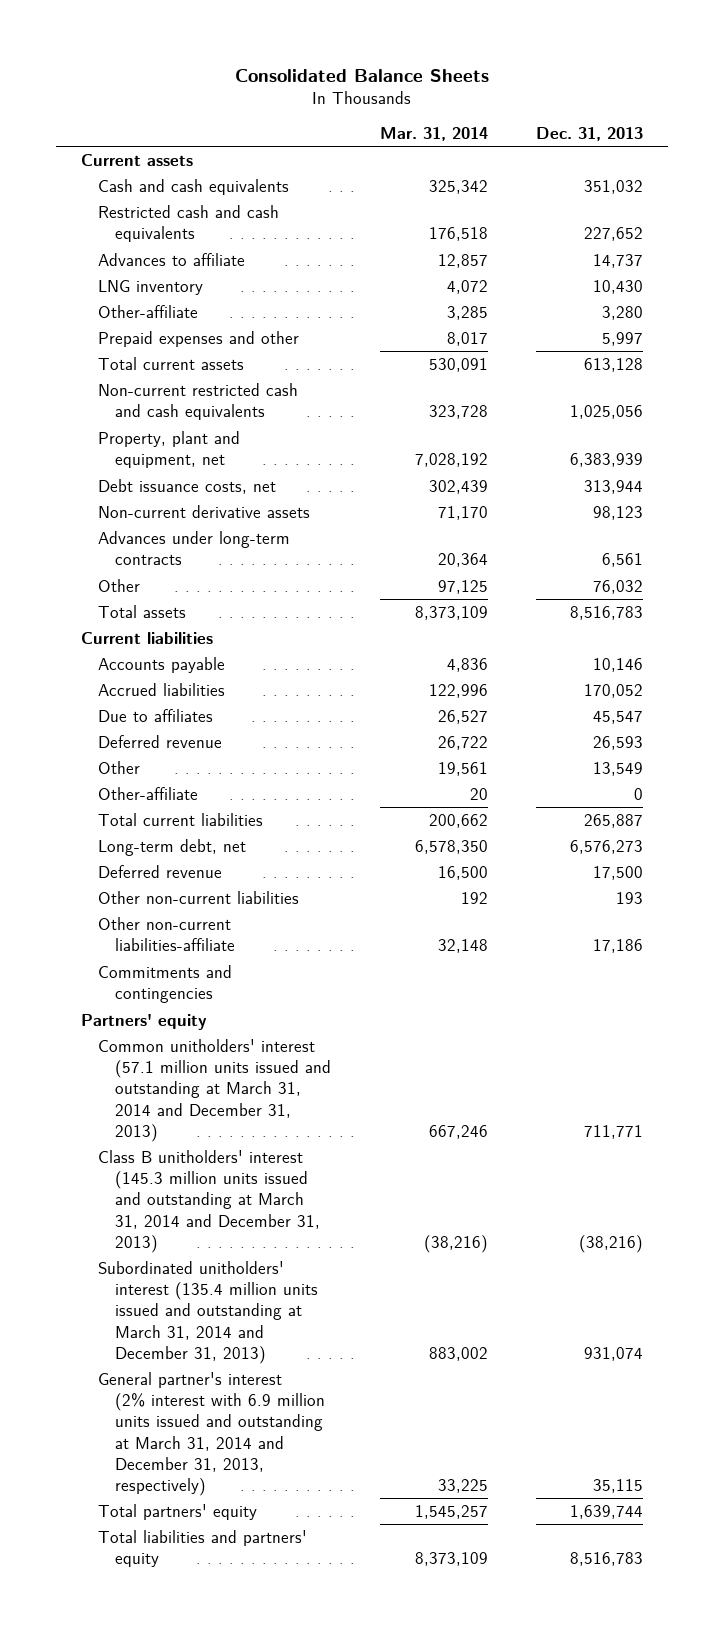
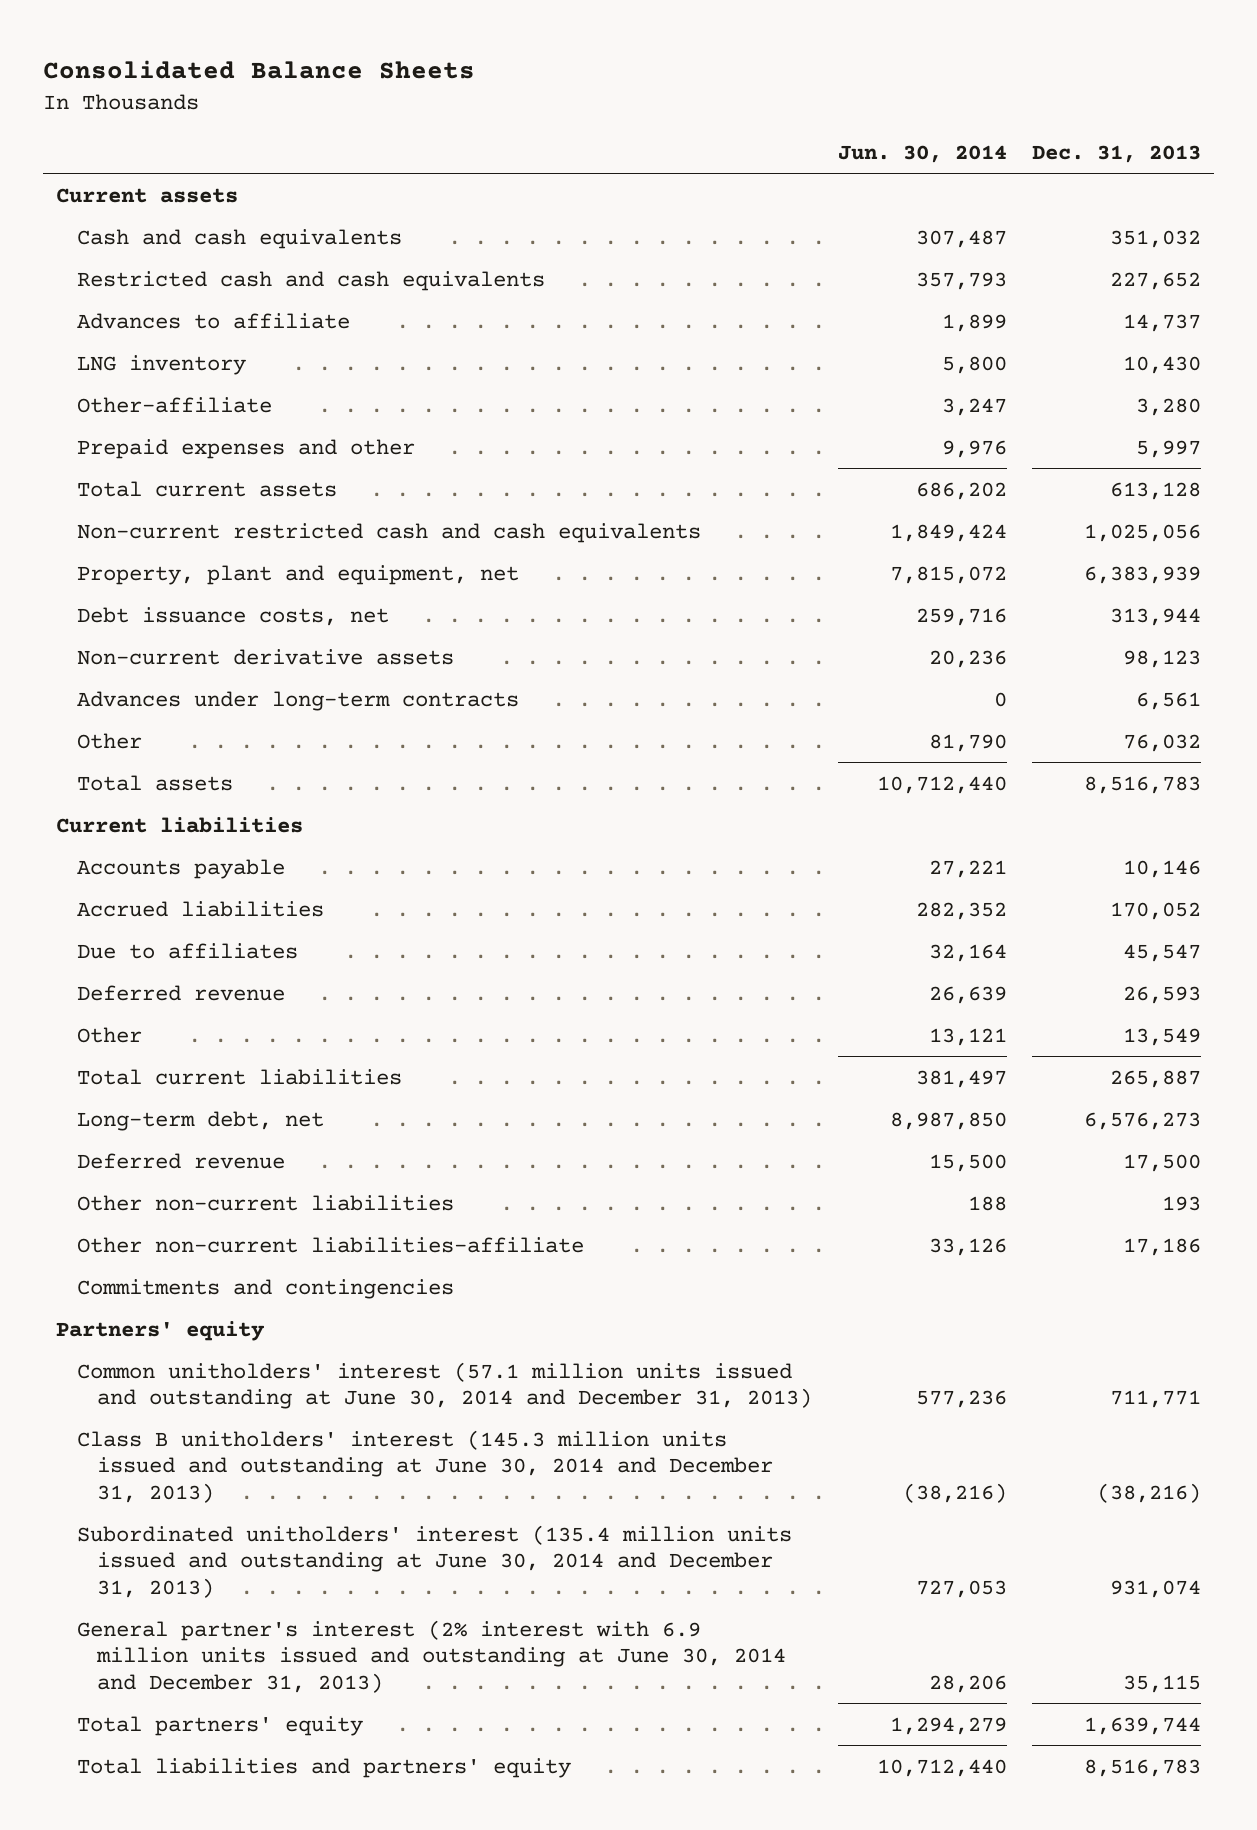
[379,126,488,141] Mar. 31, 2014 -> none
none -> [837,144,1007,163] Jun. 30, 2014
[97,786,198,800] Other-affiliate -> none
[97,1038,331,1142] Common unitholders' interest (57.1 million units issued and outstanding at March 31, 2014 and December 31, 2013) -> [76,1361,813,1410] Common unitholders' interest (57.1 million units issued and outstanding at June 30, 2014 and December 31, 2013)
[97,1149,320,1253] Class B unitholders' interest (145.3 million units issued and outstanding at March 31, 2014 and December 31, 2013) -> [76,1429,774,1503] Class B unitholders' interest (145.3 million units issued and outstanding at June 30, 2014 and December 31, 2013)
[97,1260,318,1364] Subordinated unitholders' interest (135.4 million units issued and outstanding at March 31, 2014 and December 31, 2013) -> [76,1524,792,1598] Subordinated unitholders' interest (135.4 million units issued and outstanding at June 30, 2014 and December 31, 2013)
[97,1371,325,1496] General partner's interest (2% interest with 6.9 million units issued and outstanding at March 31, 2014 and December 31, 2013, respectively) -> [76,1619,787,1693] General partner's interest (2% interest with 6.9 million units issued and outstanding at June 30, 2014 and December 31, 2013)

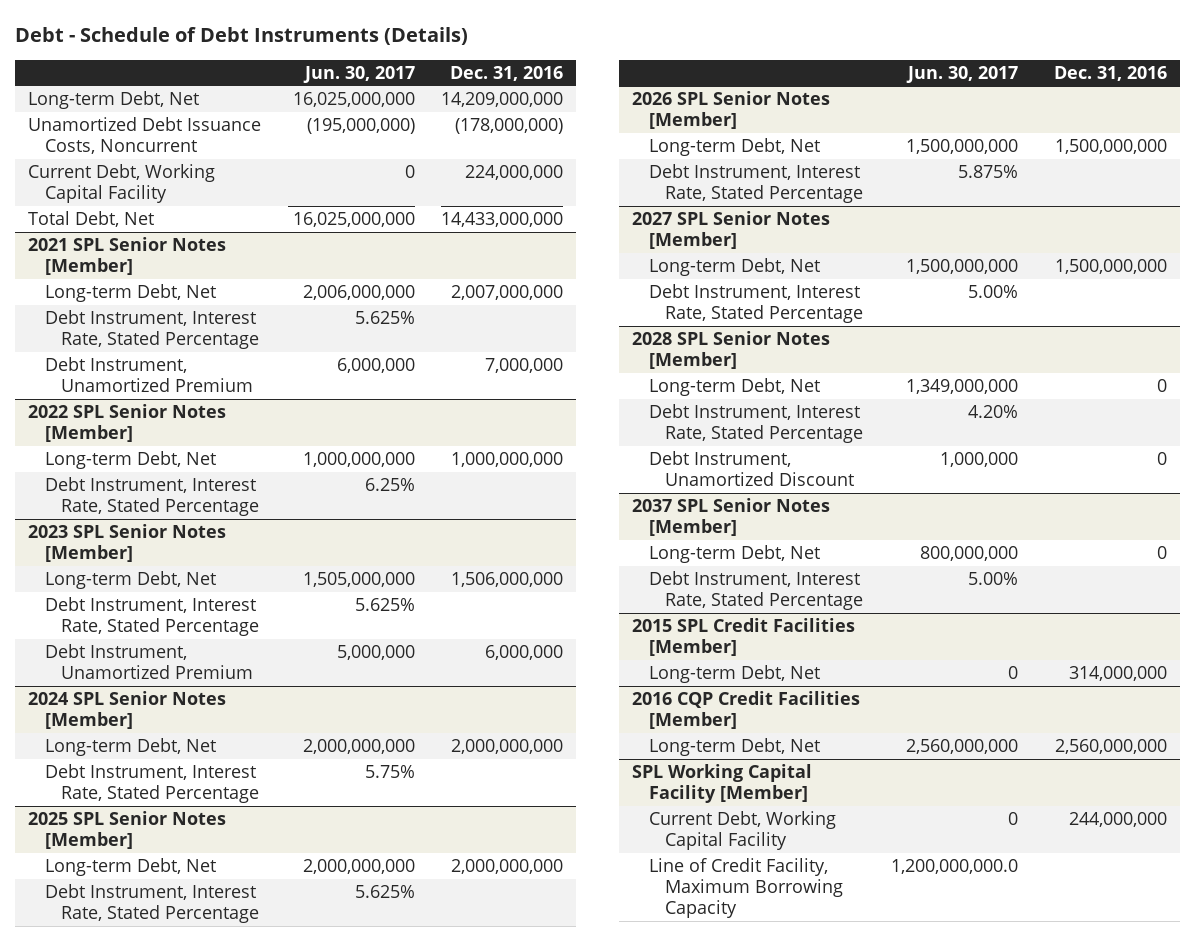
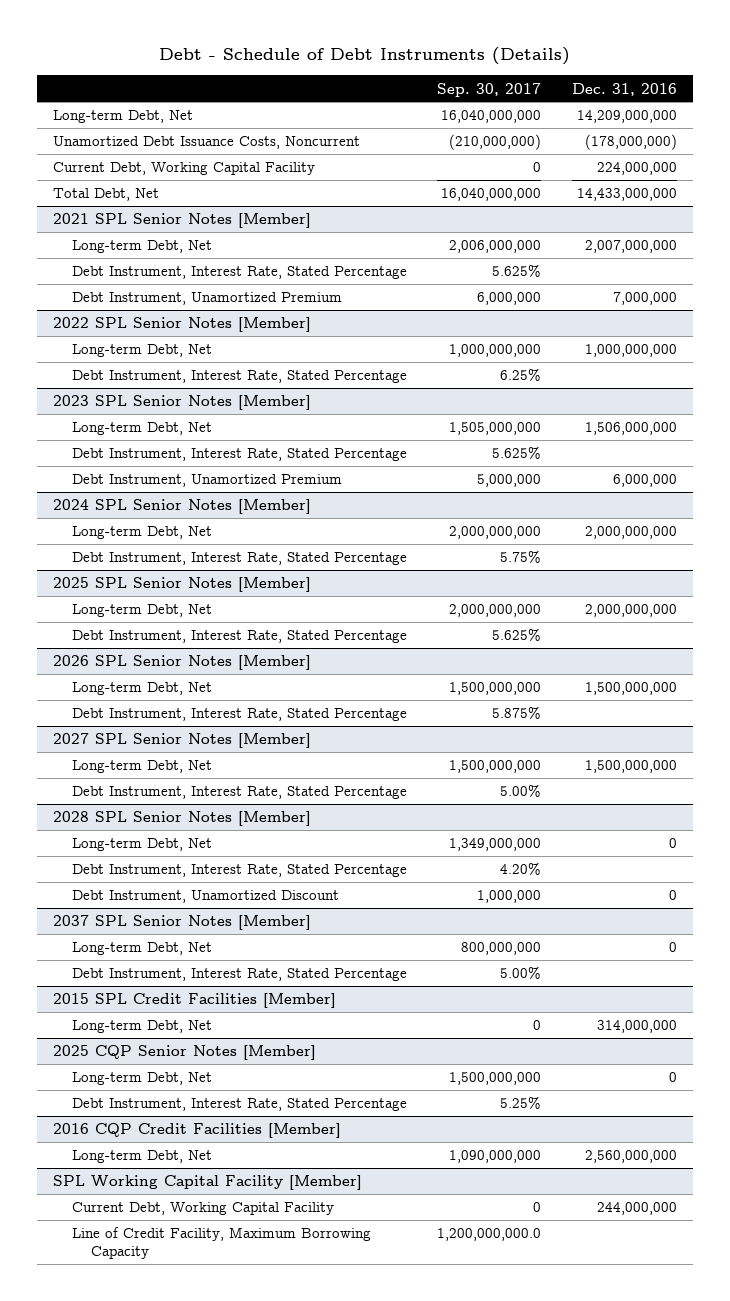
[302,65,415,83] Jun. 30, 2017 -> none
none -> [437,82,542,97] Sep. 30, 2017
none -> [52,1045,316,1061] 2025 CQP Senior Notes [Member]
none -> [71,1072,212,1086] Long-term Debt, Net
none -> [71,1098,407,1112] Debt Instrument, Interest Rate, Stated Percentage

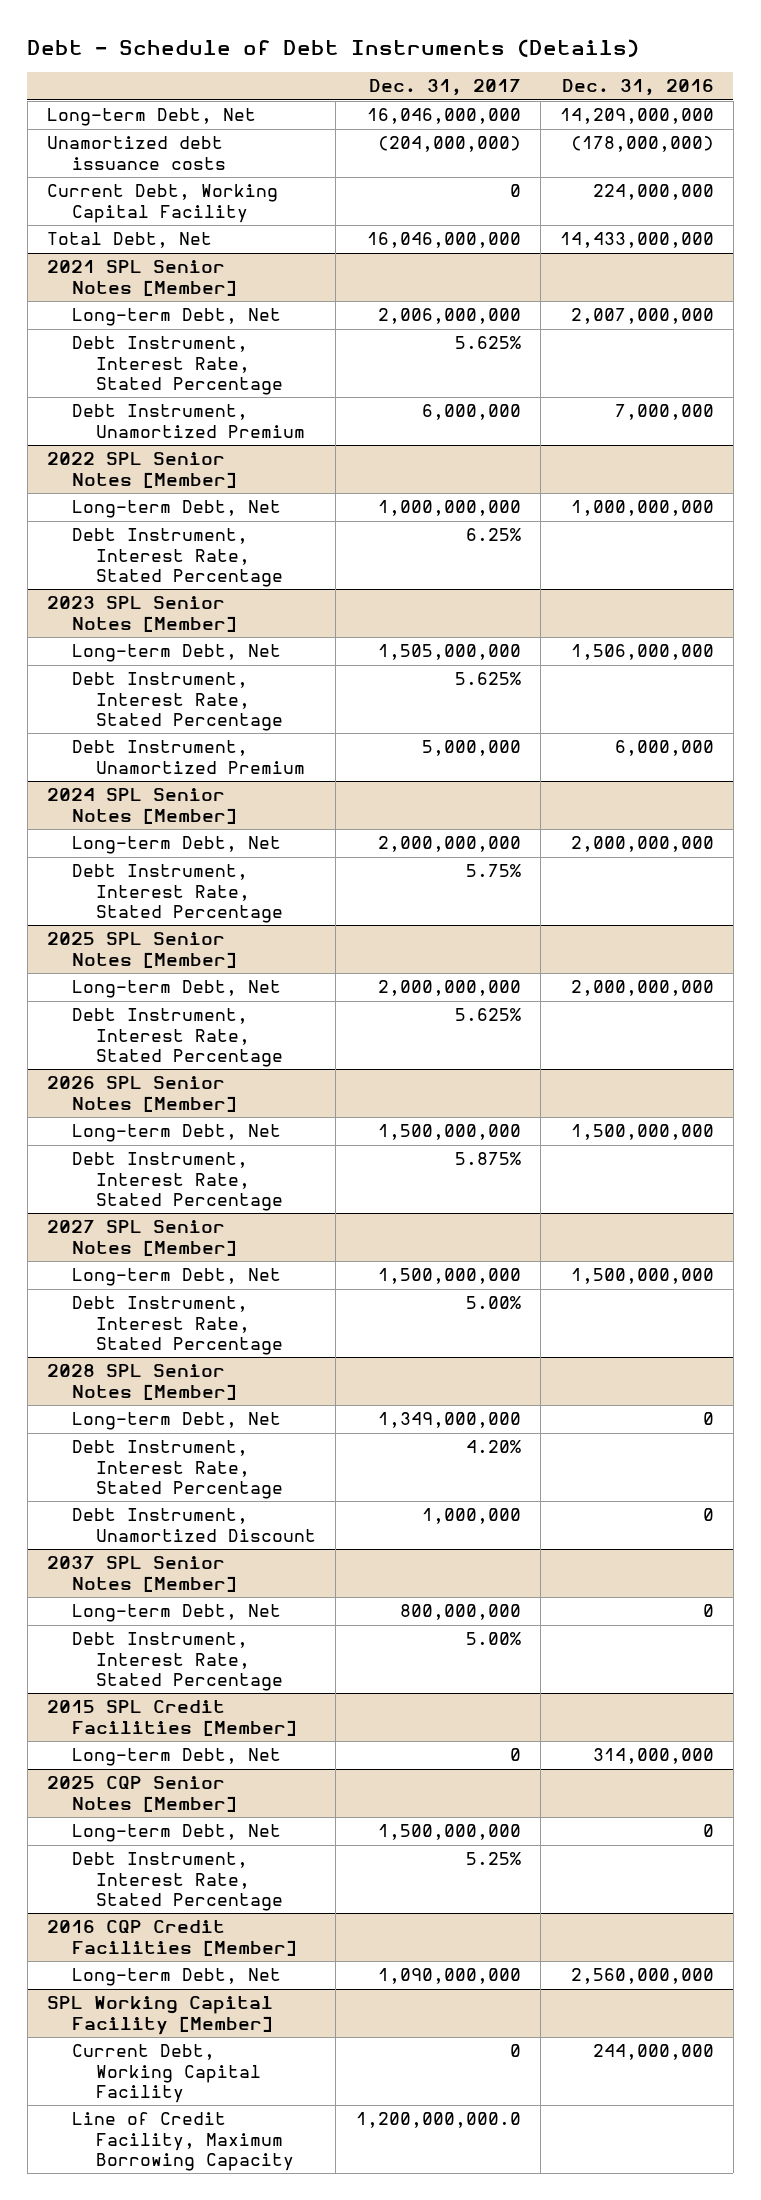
[437,82,542,97] Sep. 30, 2017 -> none
none -> [368,79,521,97] Dec. 31, 2017
[52,136,360,150] Unamortized Debt Issuance Costs, Noncurrent -> [47,136,226,170] Unamortized debt issuance costs

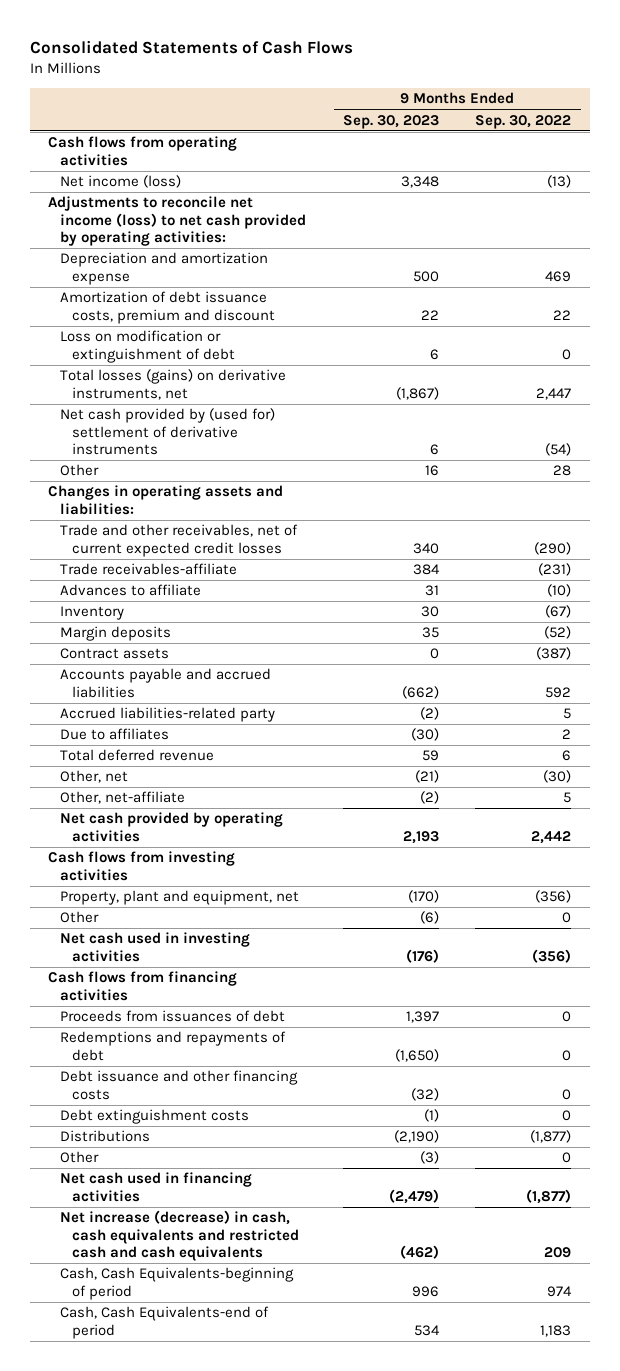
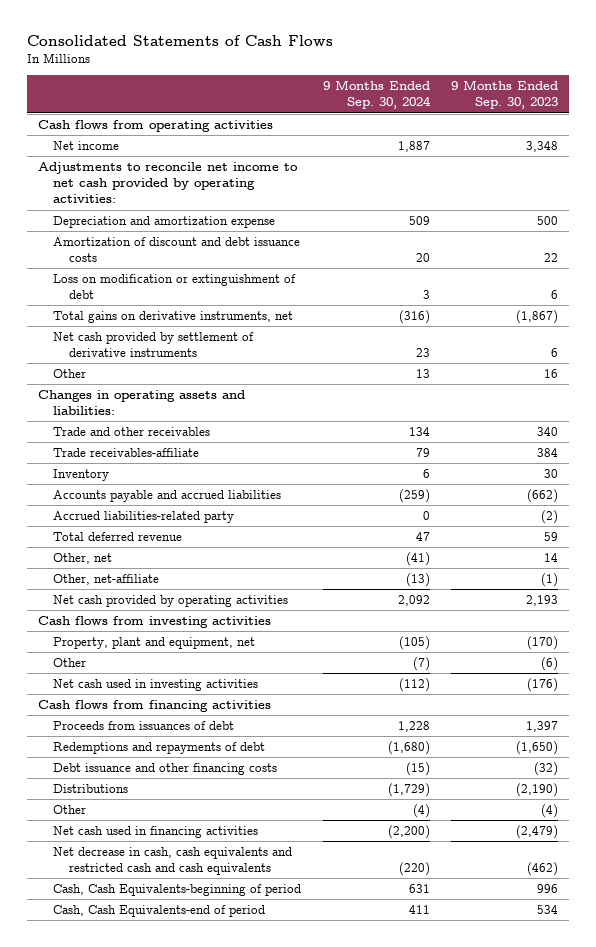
[475,114,572,129] Sep. 30, 2022 -> none
none -> [322,80,431,110] 9 Months Ended Sep. 30, 2024
[60,175,182,189] Net income (loss) -> [53,140,120,150] Net income
[48,196,307,247] Adjustments to reconcile net income (loss) to net cash provided by operating activities: -> [37,161,298,204] Adjustments to reconcile net income to net cash provided by operating activities:
[60,291,276,324] Amortization of debt issuance costs, premium and discount -> [53,236,301,263] Amortization of discount and debt issuance costs
[60,369,287,400] Total losses (gains) on derivative instruments, net -> [53,310,294,323] Total gains on derivative instruments, net
[60,408,276,456] Net cash provided by (used for) settlement of derivative instruments -> [53,331,255,358] Net cash provided by settlement of derivative instruments
[60,524,299,557] Trade and other receivables, net of current expected credit losses -> [53,426,211,436] Trade and other receivables
[60,584,202,597] Advances to affiliate -> none
[60,626,172,642] Margin deposits -> none
[60,648,170,660] Contract assets -> none
[60,728,170,741] Due to affiliates -> none
[414,770,439,784] (21) -> [544,552,559,562] 14
[419,791,439,805] (2) -> [541,572,559,587] (1)
[60,1109,250,1125] Debt extinguishment costs -> none
[419,1151,439,1165] (3) -> [541,803,559,818] (4)
[60,1210,300,1262] Net increase (decrease) in cash, cash equivalents and restricted cash and cash equivalents -> [53,846,293,876] Net decrease in cash, cash equivalents and restricted cash and cash equivalents

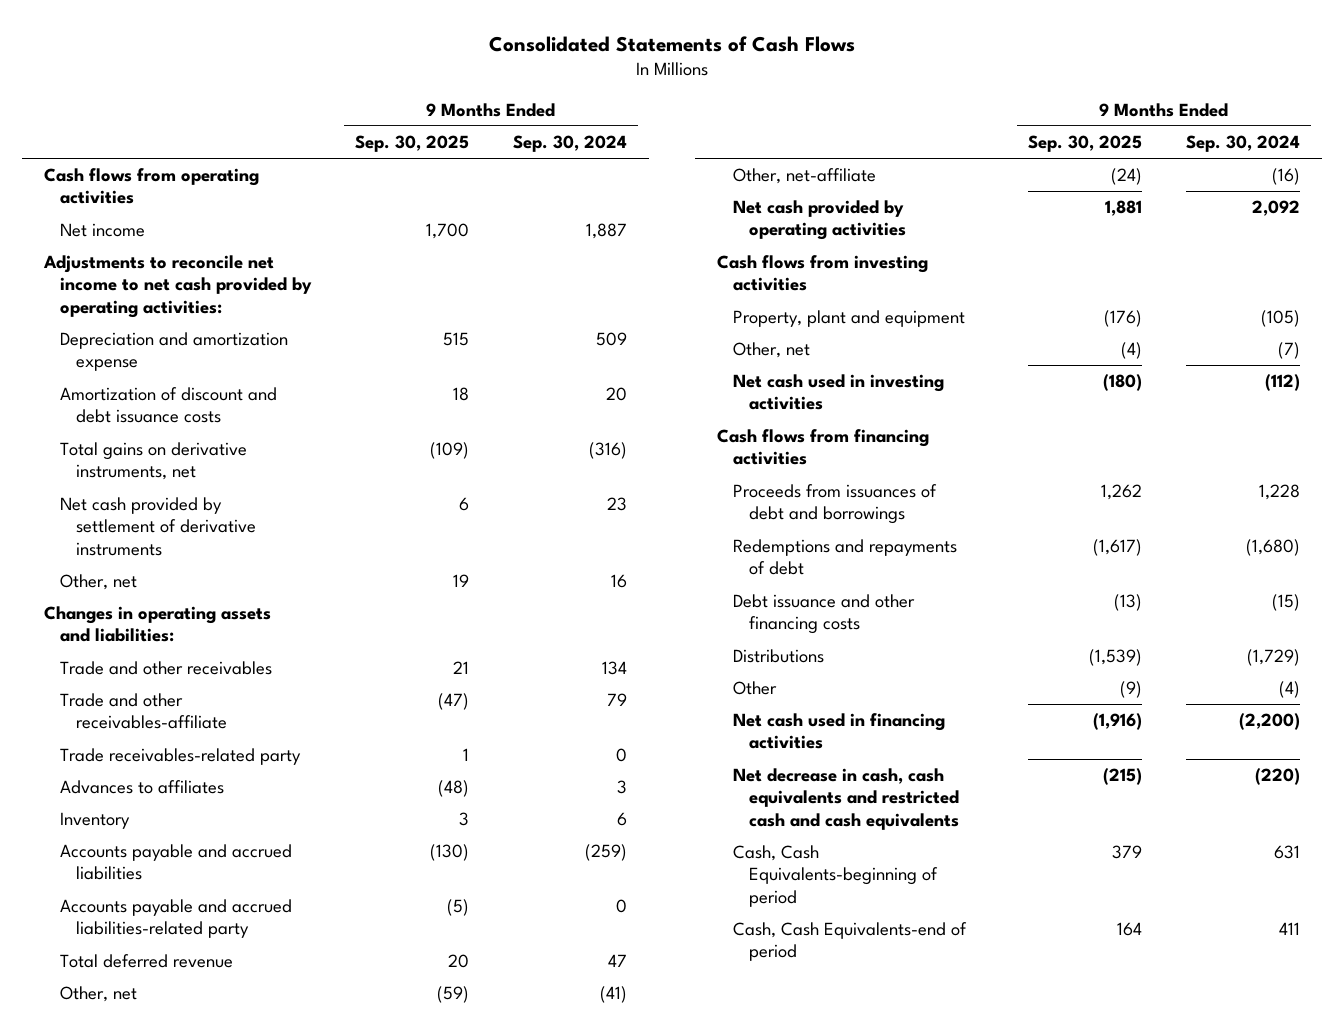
[451,80,559,110] 9 Months Ended Sep. 30, 2023 -> none
none -> [355,135,470,153] Sep. 30, 2025
[53,273,297,300] Loss on modification or extinguishment of debt -> none
[53,368,87,378] Other -> [60,574,138,591] Other, net
[415,368,430,378] 13 -> [611,574,628,589] 16
[53,447,200,457] Trade receivables-affiliate -> [60,693,228,730] Trade and other receivables-affiliate
none -> [60,748,302,766] Trade receivables-related party
none -> [60,780,225,795] Advances to affiliates
[53,510,235,523] Accrued liabilities-related party -> [60,899,293,939] Accounts payable and accrued liabilities-related party
[405,572,430,587] (13) -> [1271,168,1300,186] (16)
[53,636,256,649] Property, plant and equipment, net -> [732,310,965,328] Property, plant and equipment
[53,657,87,667] Other -> [732,342,810,359] Other, net
[53,720,235,730] Proceeds from issuances of debt -> [732,484,937,525] Proceeds from issuances of debt and borrowings

